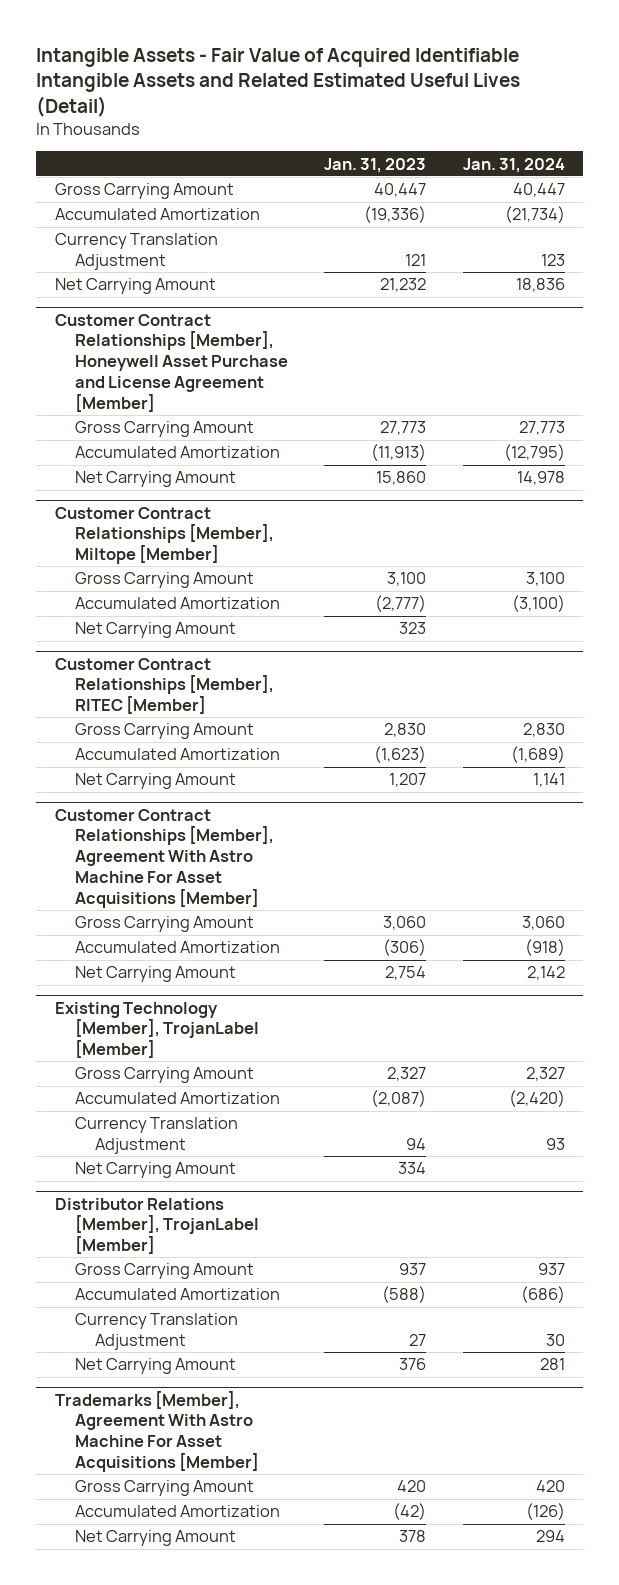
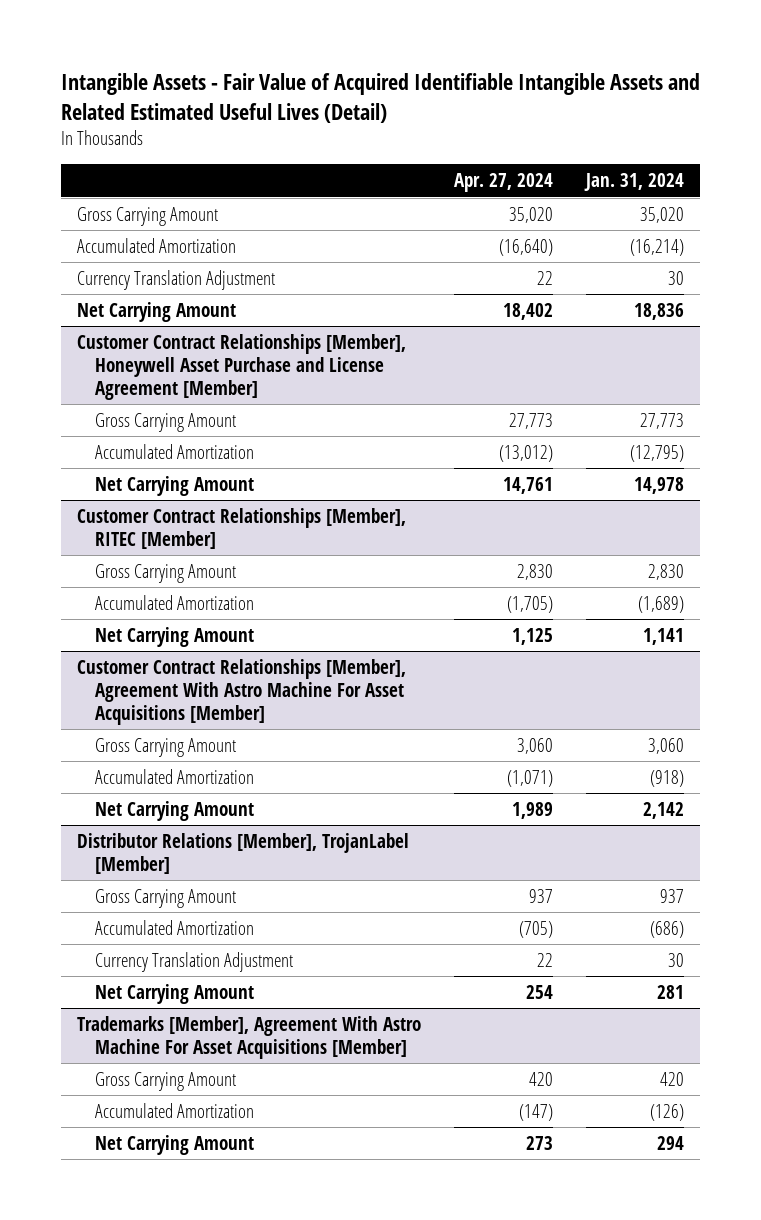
[324,157,427,173] Jan. 31, 2023 -> none
none -> [454,173,554,193] Apr. 27, 2024
[512,183,565,198] 40,447 -> [639,206,684,223] 35,020
[504,206,565,224] (21,734) -> [629,238,684,256] (16,214)
[540,254,565,267] 123 -> [667,270,684,285] 30
[54,506,274,565] Customer Contract Relationships [Member], Miltope [Member] -> none
[74,572,254,589] Gross Carrying Amount -> none
[74,597,280,610] Accumulated Amortization -> none
[74,622,236,639] Net Carrying Amount -> none
[54,1001,259,1059] Existing Technology [Member], TrojanLabel [Member] -> none
[74,1067,254,1084] Gross Carrying Amount -> none
[74,1092,280,1105] Accumulated Amortization -> none
[74,1117,238,1155] Currency Translation Adjustment -> none
[74,1162,236,1179] Net Carrying Amount -> none

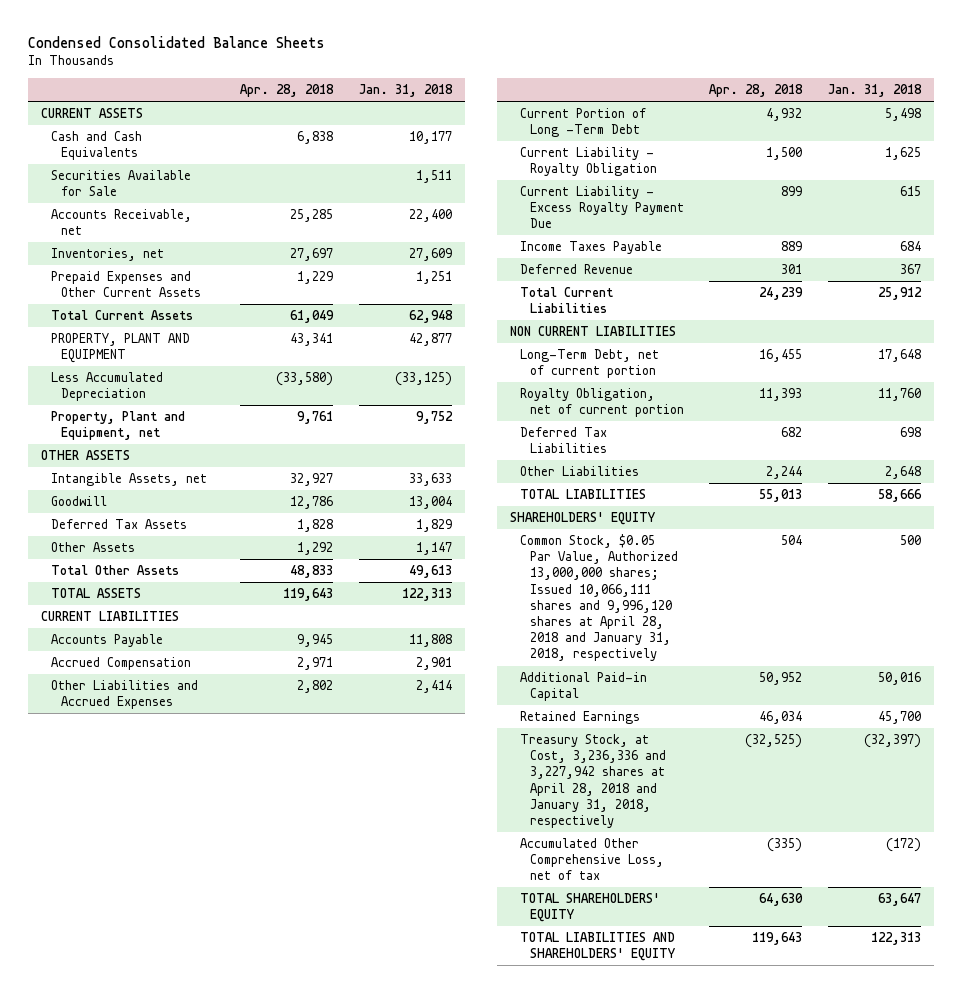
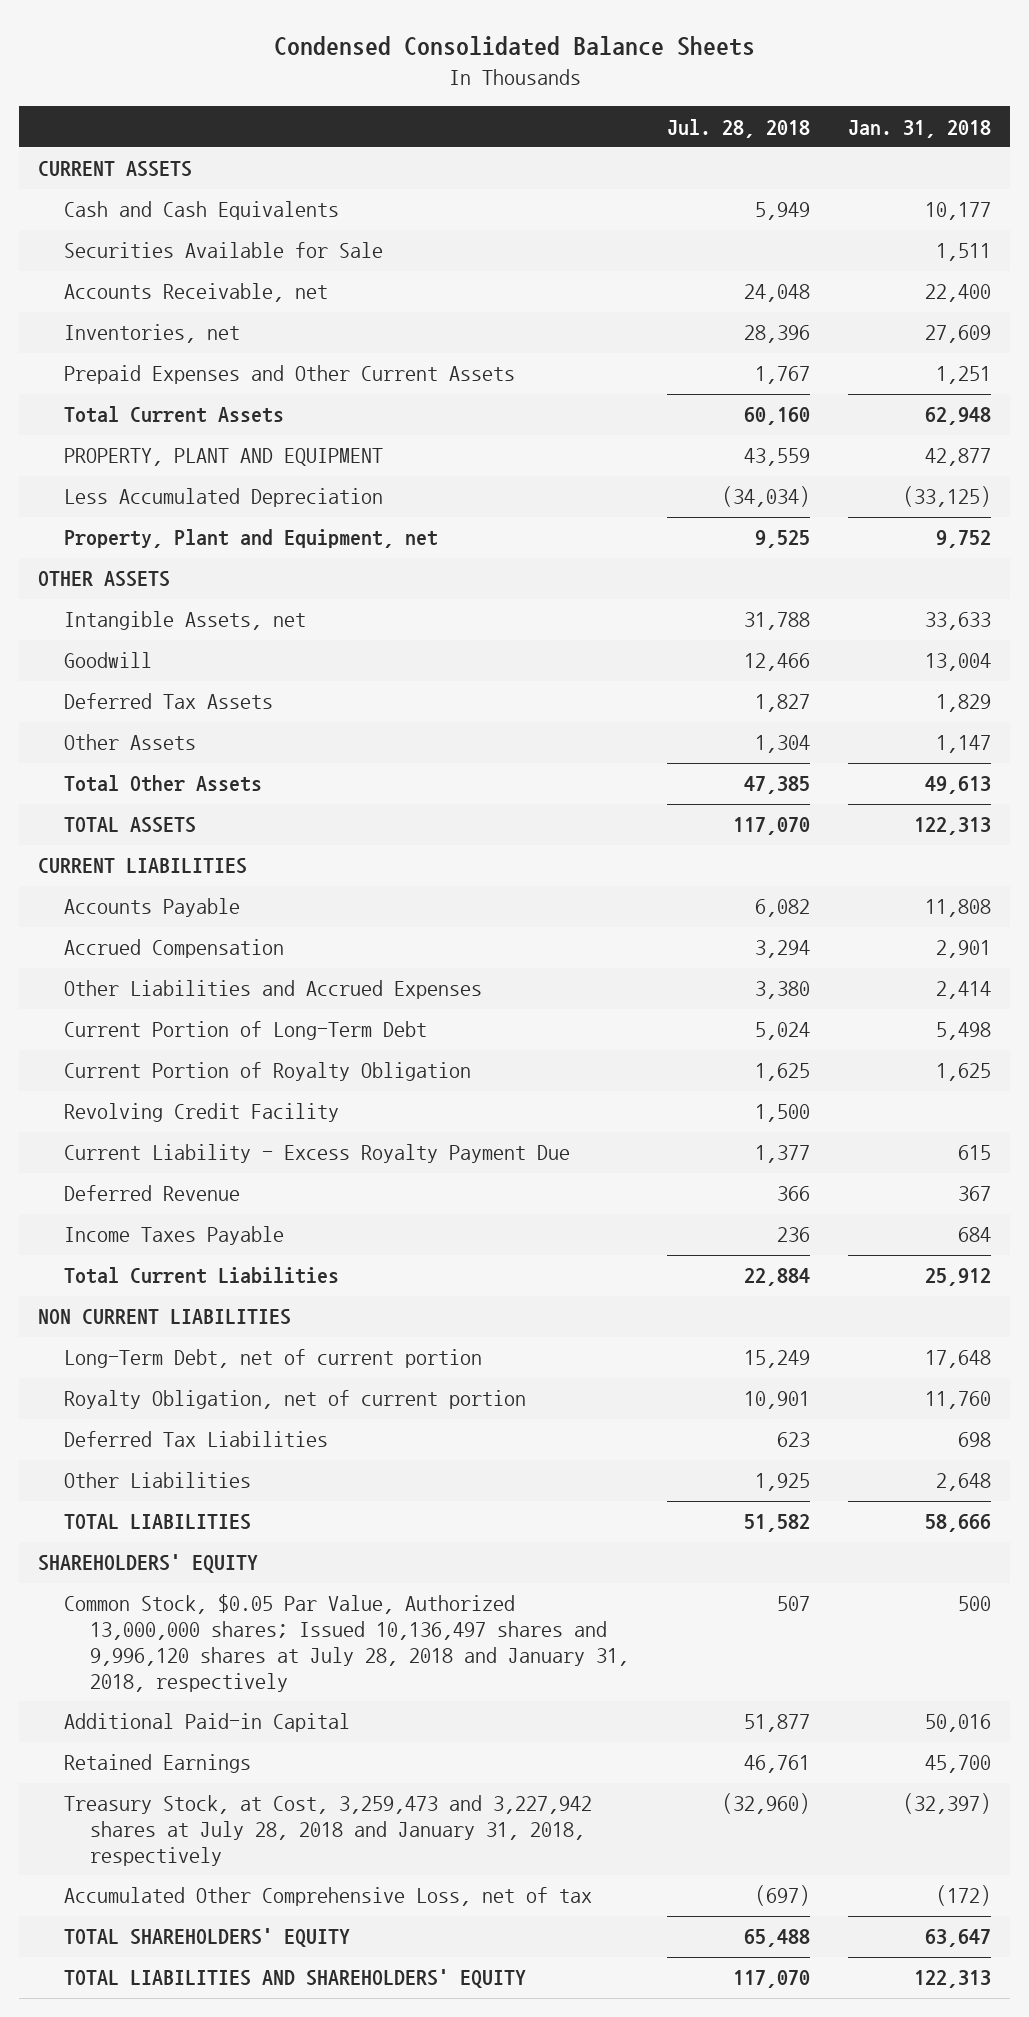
[240,83,335,97] Apr. 28, 2018 -> none
none -> [667,118,811,138] Jul. 28, 2018
[519,107,646,138] Current Portion of Long -Term Debt -> [64,1021,428,1041] Current Portion of Long-Term Debt
[519,146,657,177] Current Liability - Royalty Obligation -> [64,1062,472,1082] Current Portion of Royalty Obligation
none -> [64,1103,340,1123] Revolving Credit Facility
[519,240,662,254] Income Taxes Payable -> [64,1226,285,1246] Income Taxes Payable
[519,533,678,662] Common Stock, $0.05 Par Value, Authorized 13,000,000 shares; Issued 10,066,111 shares and 9,996,120 shares at April 28, 2018 and January 31, 2018, respectively -> [64,1594,630,1692] Common Stock, $0.05 Par Value, Authorized 13,000,000 shares; Issued 10,136,497 shares and 9,996,120 shares at July 28, 2018 and January 31, 2018, respectively
[519,733,666,829] Treasury Stock, at Cost, 3,236,336 and 3,227,942 shares at April 28, 2018 and January 31, 2018, respectively -> [64,1795,593,1866] Treasury Stock, at Cost, 3,259,473 and 3,227,942 shares at July 28, 2018 and January 31, 2018, respectively

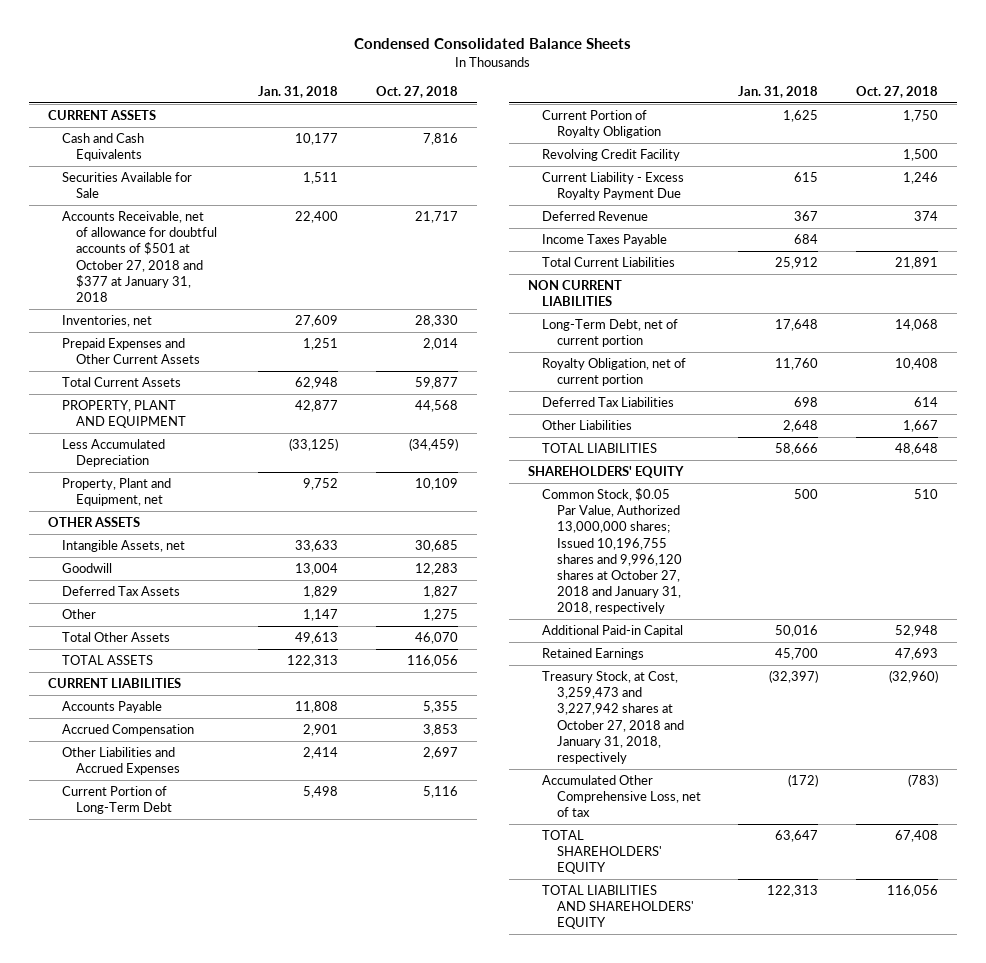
[667,118,811,138] Jul. 28, 2018 -> none
none -> [375,85,458,98] Oct. 27, 2018
[64,283,329,303] Accounts Receivable, net -> [61,211,218,302] Accounts Receivable, net of allowance for doubtful accounts of $501 at October 27, 2018 and $377 at January 31, 2018
[64,734,197,751] Other Assets -> [61,609,96,620] Other
[64,1594,630,1692] Common Stock, $0.05 Par Value, Authorized 13,000,000 shares; Issued 10,136,497 shares and 9,996,120 shares at July 28, 2018 and January 31, 2018, respectively -> [542,488,682,615] Common Stock, $0.05 Par Value, Authorized 13,000,000 shares; Issued 10,196,755 shares and 9,996,120 shares at October 27, 2018 and January 31, 2018, respectively
[64,1795,593,1866] Treasury Stock, at Cost, 3,259,473 and 3,227,942 shares at July 28, 2018 and January 31, 2018, respectively -> [542,671,684,764] Treasury Stock, at Cost, 3,259,473 and 3,227,942 shares at October 27, 2018 and January 31, 2018, respectively

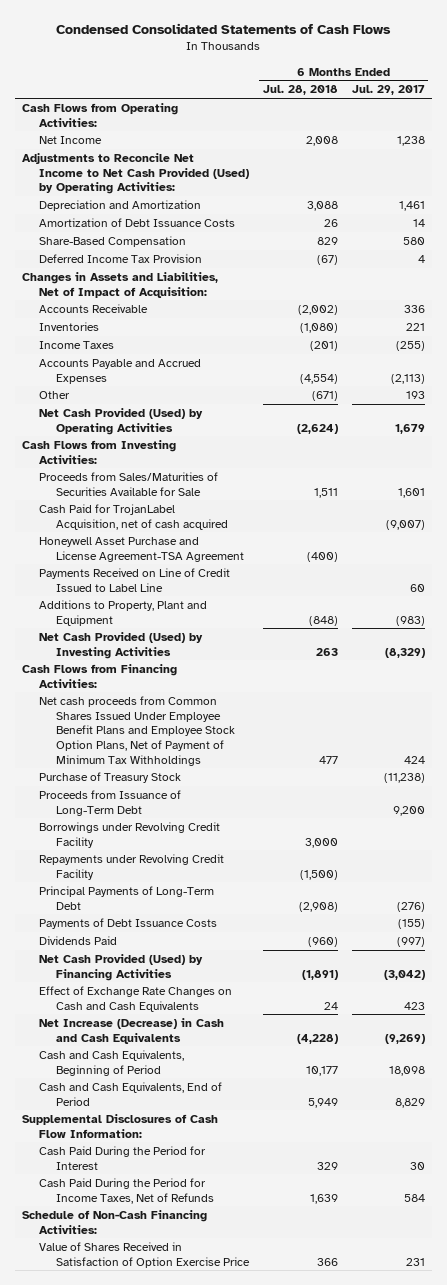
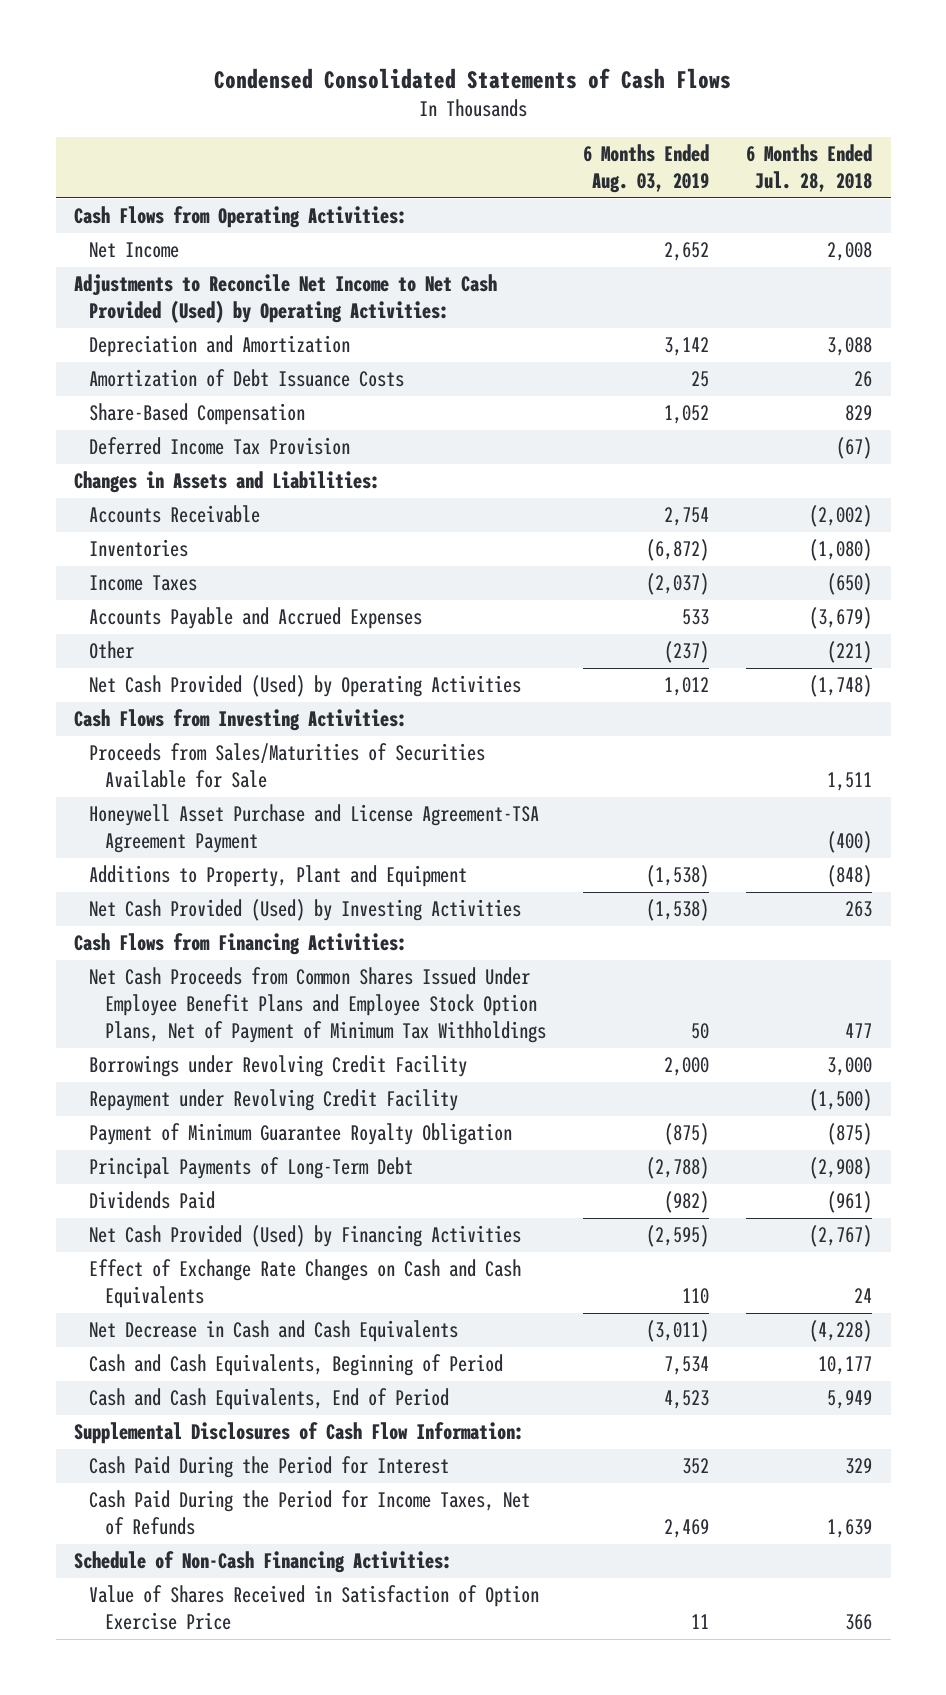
[351,85,425,96] Jul. 29, 2017 -> none
none -> [582,144,709,194] 6 Months Ended Aug. 03, 2019
[21,272,218,298] Changes in Assets and Liabilities, Net of Impact of Acquisition: -> [74,471,381,494] Changes in Assets and Liabilities:
[309,341,338,352] (201) -> [826,573,872,596] (650)
[299,373,338,384] (4,554) -> [808,607,872,630] (3,679)
[311,391,338,402] (671) -> [826,641,872,664] (221)
[296,423,338,434] (2,624) -> [808,675,872,698] (1,748)
[38,504,228,530] Cash Paid for TrojanLabel Acquisition, net of cash acquired -> none
[38,568,230,592] Payments Received on Line of Credit Issued to Label Line -> none
[38,537,244,562] Honeywell Asset Purchase and License Agreement-TSA Agreement -> [89,804,540,854] Honeywell Asset Purchase and License Agreement-TSA Agreement Payment
[38,772,181,784] Purchase of Treasury Stock -> none
[38,790,181,816] Proceeds from Issuance of Long-Term Debt -> none
[38,696,235,766] Net cash proceeds from Common Shares Issued Under Employee Benefit Plans and Employee Stock Option Plans, Net of Payment of Minimum Tax Withholdings -> [89,967,546,1043] Net Cash Proceeds from Common Shares Issued Under Employee Benefit Plans and Employee Stock Option Plans, Net of Payment of Minimum Tax Withholdings
[38,854,224,880] Repayments under Revolving Credit Facility -> [89,1089,459,1112] Repayment under Revolving Credit Facility
none -> [89,1123,513,1146] Payment of Minimum Guarantee Royalty Obligation
[38,918,217,930] Payments of Debt Issuance Costs -> none
[307,937,338,948] (960) -> [826,1191,872,1214] (961)
[301,969,338,980] (1,891) -> [808,1225,872,1248] (2,767)
[38,1018,224,1044] Net Increase (Decrease) in Cash and Cash Equivalents -> [89,1320,459,1343] Net Decrease in Cash and Cash Equivalents

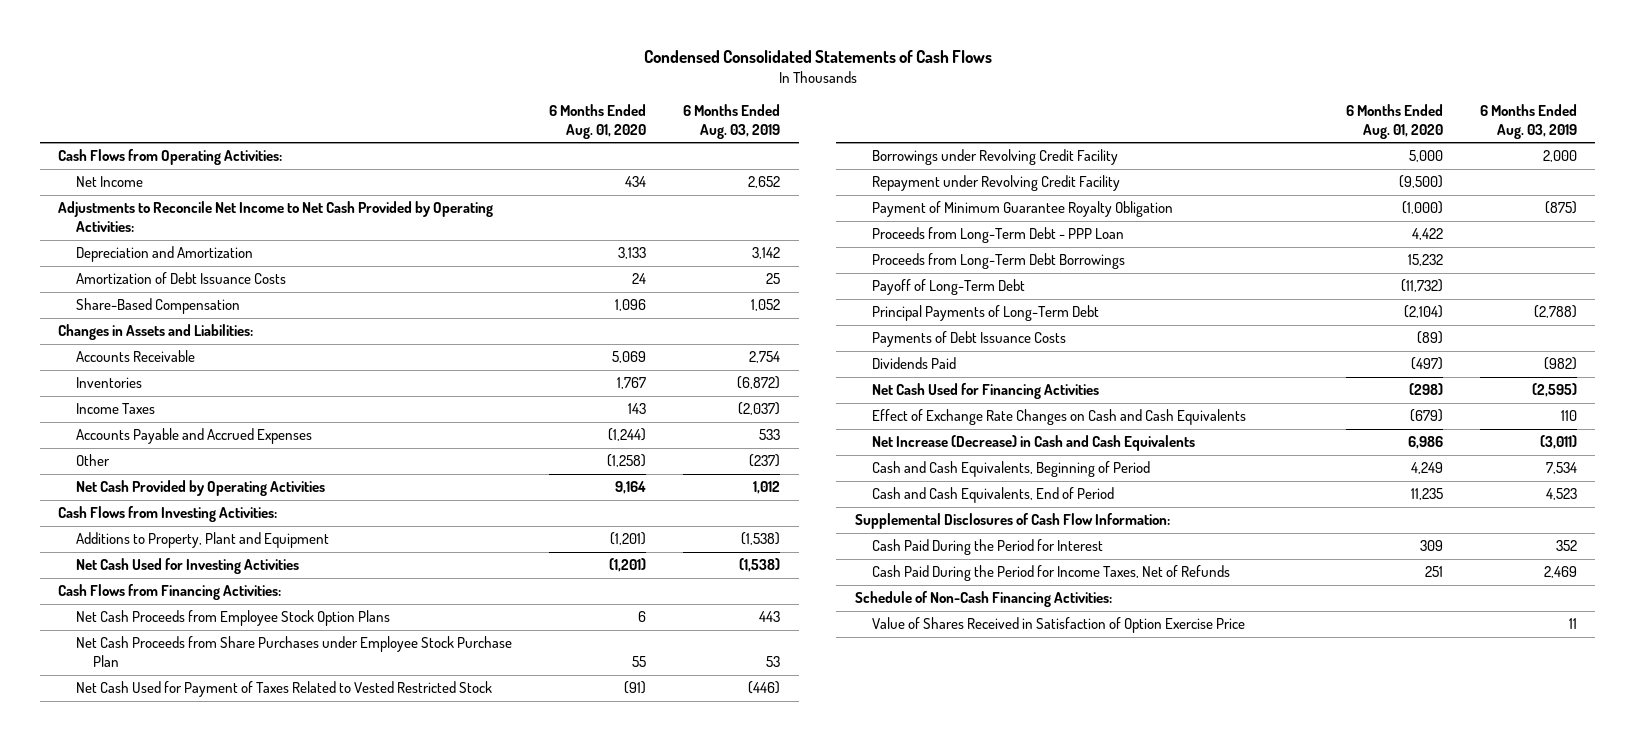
[745,144,872,193] 6 Months Ended Jul. 28, 2018 -> none
none -> [548,104,646,140] 6 Months Ended Aug. 01, 2020
[74,274,498,324] Adjustments to Reconcile Net Income to Net Cash Provided (Used) by Operating Activities: -> [58,201,494,233] Adjustments to Reconcile Net Income to Net Cash Provided by Operating Activities:
[89,437,351,456] Deferred Income Tax Provision -> none
[89,675,522,698] Net Cash Provided (Used) by Operating Activities -> [75,480,325,497] Net Cash Provided by Operating Activities
[89,743,486,789] Proceeds from Sales/Maturities of Securities Available for Sale -> none
[89,804,540,854] Honeywell Asset Purchase and License Agreement-TSA Agreement Payment -> none
[89,899,522,922] Net Cash Provided (Used) by Investing Activities -> [75,558,299,575] Net Cash Used for Investing Activities
[89,967,546,1043] Net Cash Proceeds from Common Shares Issued Under Employee Benefit Plans and Employee Stock Option Plans, Net of Payment of Minimum Tax Withholdings -> [75,610,390,627] Net Cash Proceeds from Employee Stock Option Plans
[690,1022,709,1039] 50 -> [759,611,781,623] 443
none -> [75,636,512,668] Net Cash Proceeds from Share Purchases under Employee Stock Purchase Plan
none -> [75,681,492,698] Net Cash Used for Payment of Taxes Related to Vested Restricted Stock
none -> [872,227,1125,244] Proceeds from Long-Term Debt - PPP Loan
none -> [872,253,1126,270] Proceeds from Long-Term Debt Borrowings
none -> [872,279,1026,296] Payoff of Long-Term Debt
none -> [872,331,1067,348] Payments of Debt Issuance Costs
[89,1225,522,1248] Net Cash Provided (Used) by Financing Activities -> [872,383,1100,400] Net Cash Used for Financing Activities
[89,1320,459,1343] Net Decrease in Cash and Cash Equivalents -> [872,435,1196,452] Net Increase (Decrease) in Cash and Cash Equivalents

